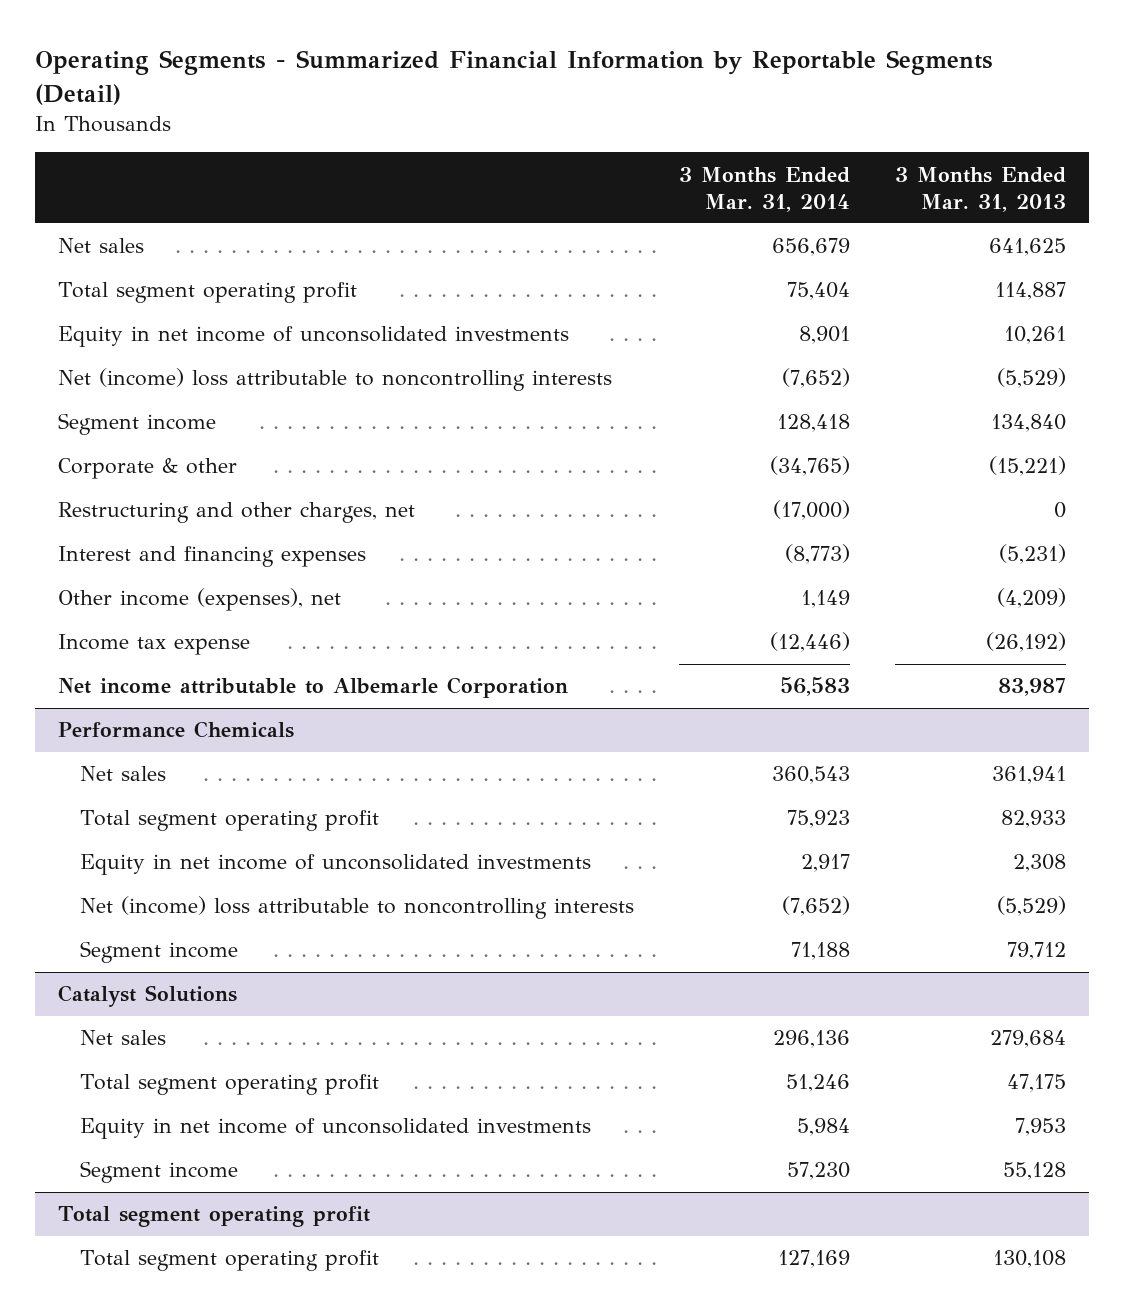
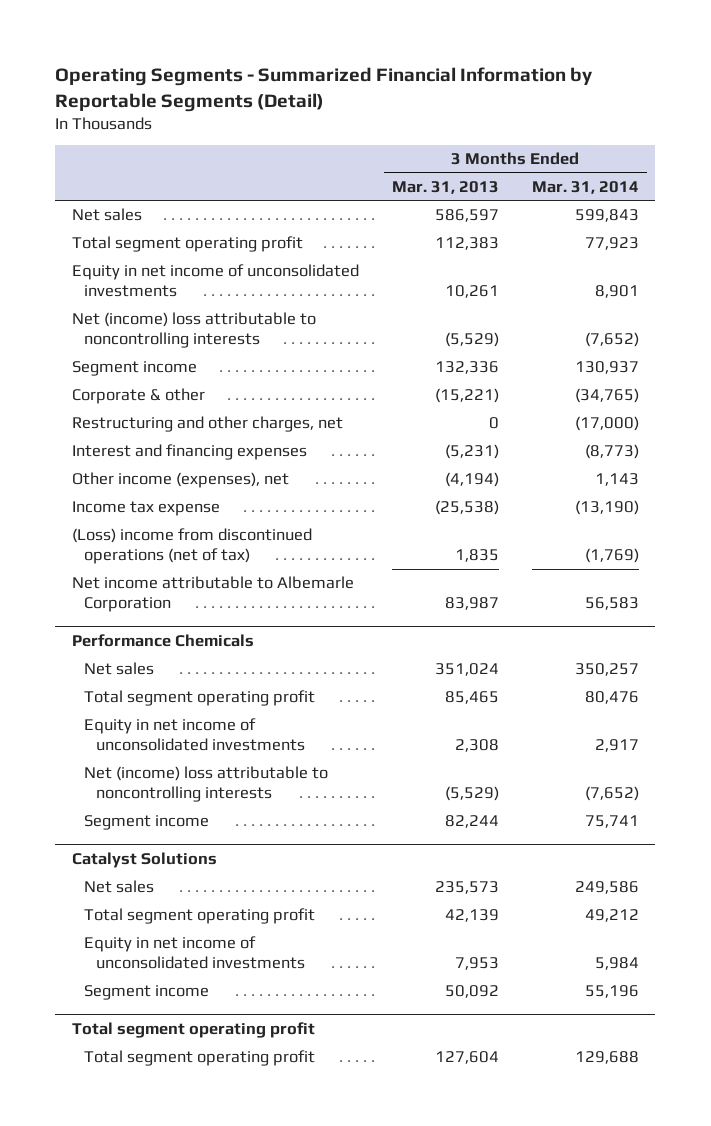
[772,238,851,257] 656,679 -> [574,209,639,223] 599,843
[989,238,1067,257] 641,625 -> [434,209,499,223] 586,597
[787,282,851,301] 75,404 -> [584,237,639,251] 77,923
[995,282,1067,301] 114,887 -> [434,237,499,251] 112,383
[777,414,851,433] 128,418 -> [574,361,639,375] 130,937
[991,414,1067,433] 134,840 -> [434,361,499,375] 132,336
[801,590,851,609] 1,149 -> [594,473,639,487] 1,143
[997,588,1067,609] (4,209) -> [444,472,499,488] (4,194)
[770,632,851,653] (12,446) -> [574,500,639,516] (13,190)
[986,632,1067,653] (26,192) -> [434,500,499,516] (25,538)
none -> [71,528,312,565] (Loss) income from discontinued operations (net of tax)
[772,766,851,785] 360,543 -> [574,663,639,677] 350,257
[992,766,1067,785] 361,941 -> [434,663,499,677] 351,024
[787,810,851,829] 75,923 -> [584,691,639,705] 80,476
[1001,810,1067,829] 82,933 -> [444,691,499,705] 85,465
[791,942,851,961] 71,188 -> [584,815,639,829] 75,741
[1007,942,1067,961] 79,712 -> [444,815,499,829] 82,244
[773,1030,851,1049] 296,136 -> [574,881,639,895] 249,586
[990,1030,1067,1049] 279,684 -> [434,881,499,895] 235,573
[786,1074,851,1093] 51,246 -> [584,909,639,923] 49,212
[1007,1074,1067,1093] 47,175 -> [444,909,499,923] 42,139
[787,1162,851,1181] 57,230 -> [584,985,639,999] 55,196
[1003,1162,1067,1181] 55,128 -> [444,985,499,999] 50,092
[778,1250,851,1269] 127,169 -> [574,1051,639,1065] 129,688
[993,1250,1067,1269] 130,108 -> [434,1051,499,1065] 127,604

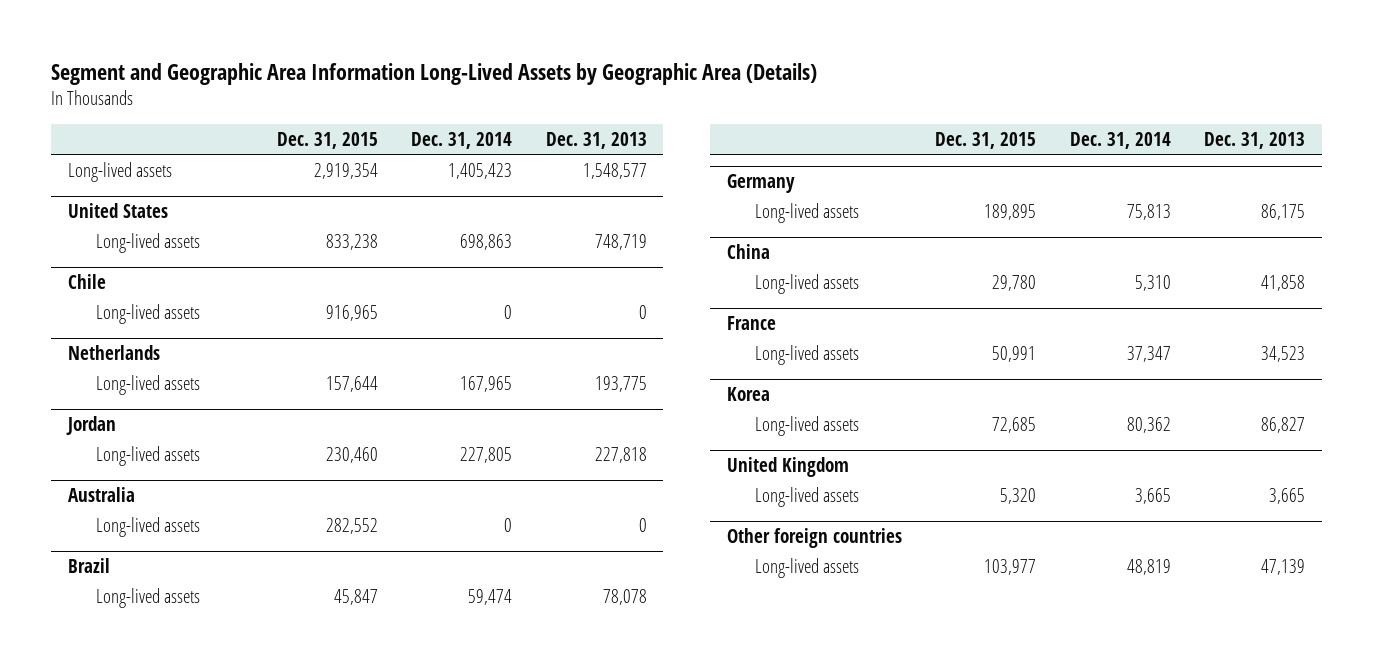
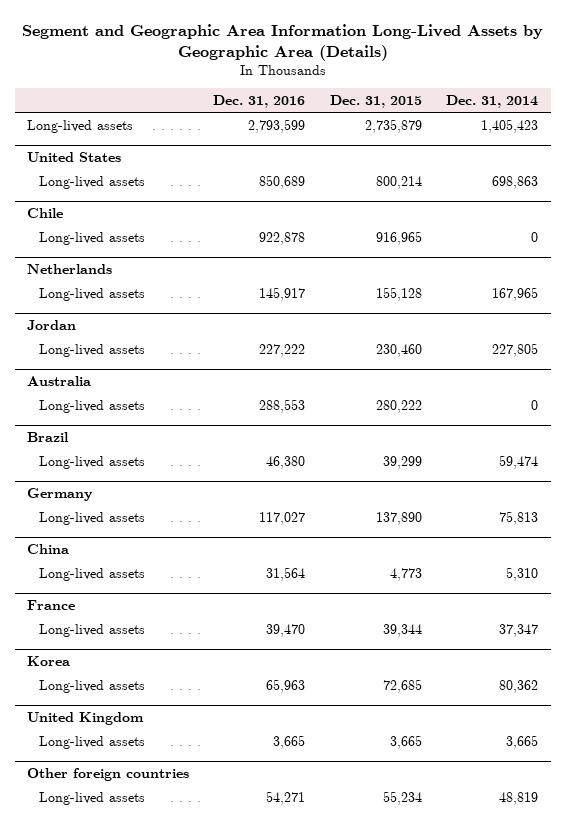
[545,131,647,149] Dec. 31, 2013 -> none
none -> [213,94,306,108] Dec. 31, 2016
[313,162,378,179] 2,919,354 -> [364,118,422,133] 2,735,879
[325,233,378,250] 833,238 -> [375,175,422,189] 800,214
[325,375,378,392] 157,644 -> [375,286,422,301] 155,128
[325,517,378,534] 282,552 -> [375,399,422,413] 280,222
[333,588,378,605] 45,847 -> [382,455,422,469] 39,299
[984,203,1037,220] 189,895 -> [375,511,422,525] 137,890
[992,274,1037,291] 29,780 -> [389,567,422,581] 4,773
[992,345,1037,362] 50,991 -> [382,623,422,637] 39,344
[1000,487,1037,504] 5,320 -> [389,734,422,749] 3,665
[984,558,1037,575] 103,977 -> [382,790,422,805] 55,234

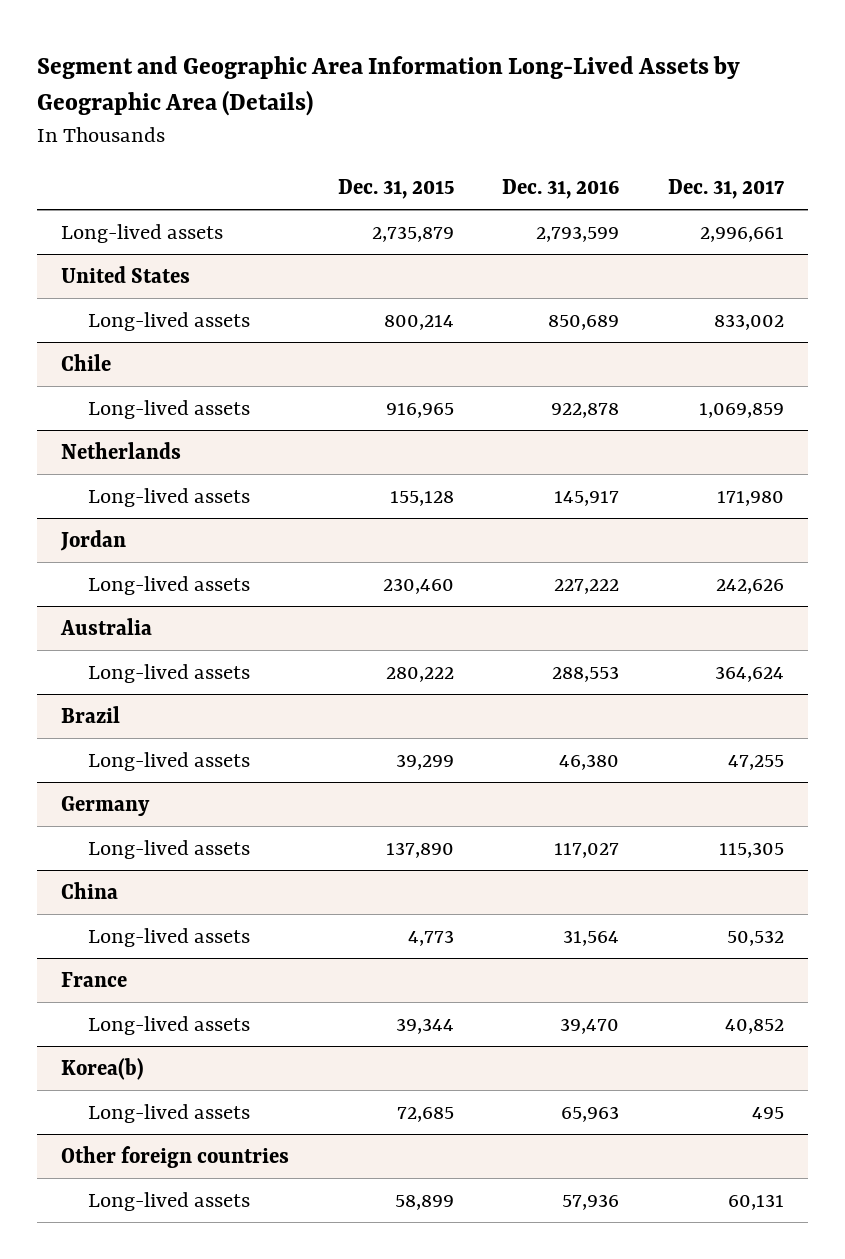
[446,94,539,108] Dec. 31, 2014 -> none
none -> [667,178,784,199] Dec. 31, 2017
[26,655,70,666] Korea -> [61,1057,145,1080] Korea(b)
[26,711,144,725] United Kingdom -> none
[38,735,145,749] Long-lived assets -> none
[266,790,306,805] 54,271 -> [562,1193,620,1210] 57,936
[382,790,422,805] 55,234 -> [394,1194,454,1210] 58,899

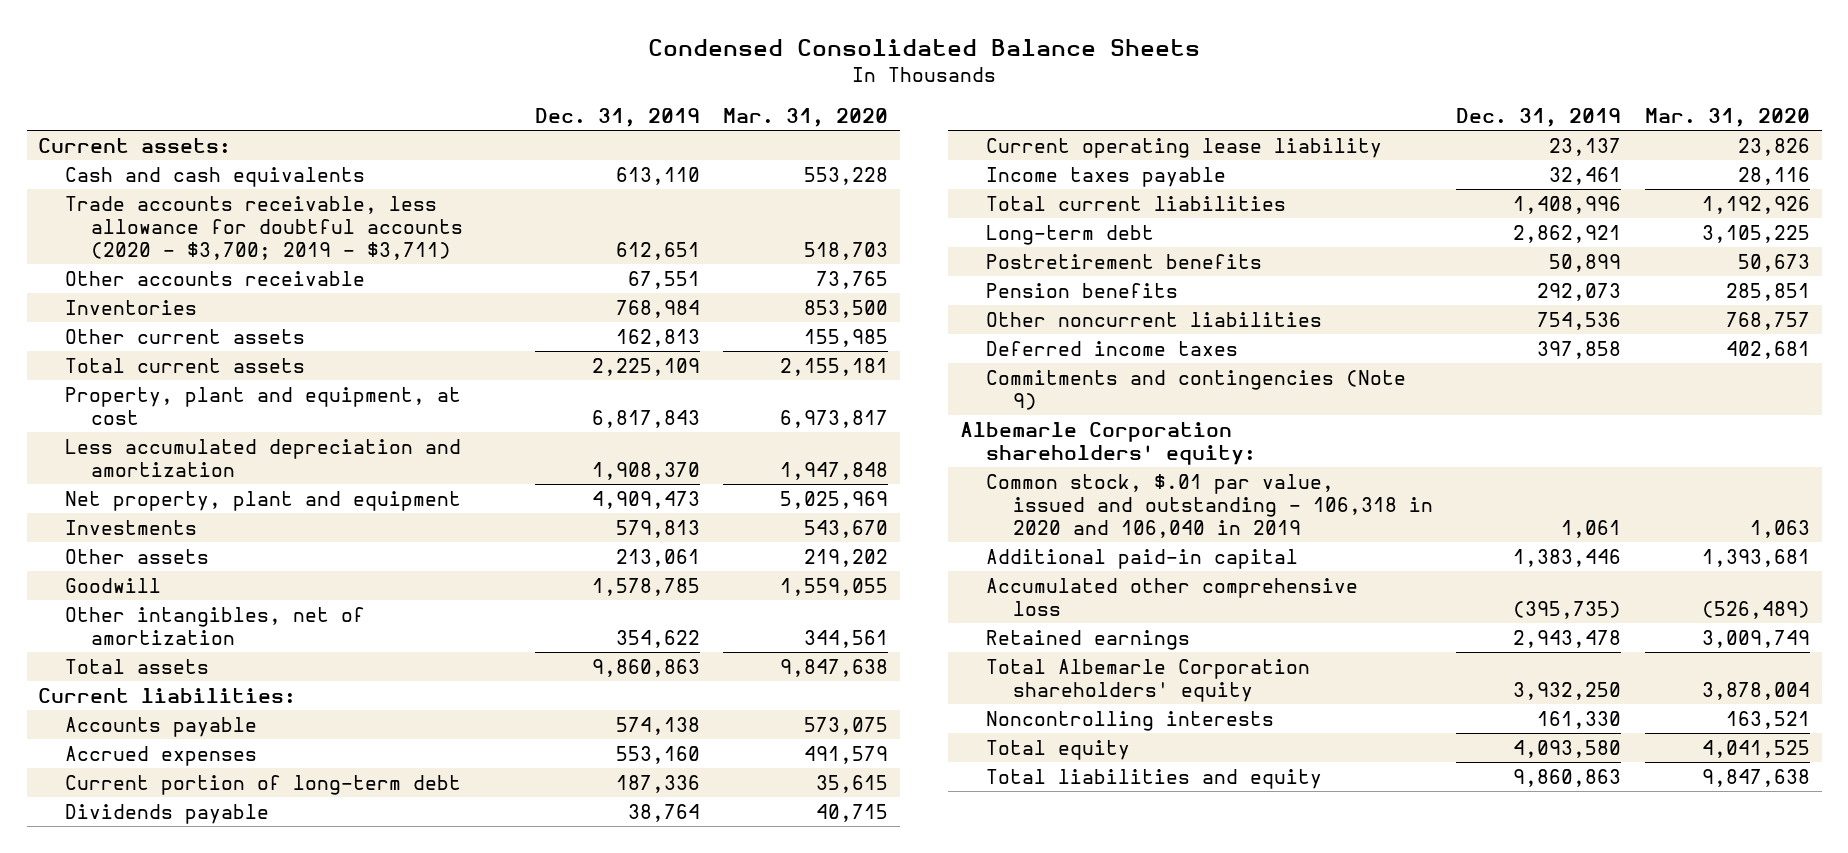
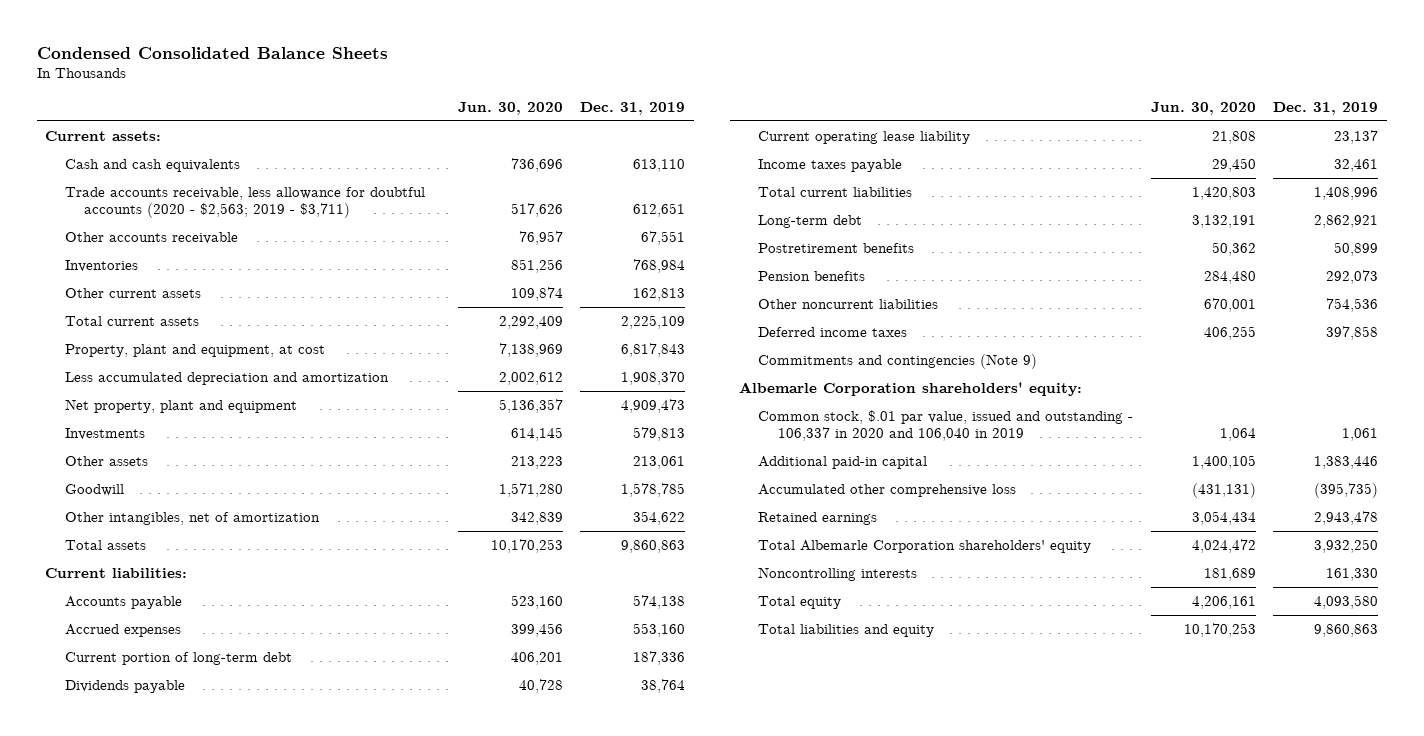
[723,107,889,127] Mar. 31, 2020 -> none
none -> [457,101,563,115] Jun. 30, 2020
[64,195,464,260] Trade accounts receivable, less allowance for doubtful accounts (2020 - $3,700; 2019 - $3,711) -> [64,186,425,218] Trade accounts receivable, less allowance for doubtful accounts (2020 - $2,563; 2019 - $3,711)
[986,473,1433,538] Common stock, $.01 par value, issued and outstanding - 106,318 in 2020 and 106,040 in 2019 -> [758,409,1134,441] Common stock, $.01 par value, issued and outstanding - 106,337 in 2020 and 106,040 in 2019

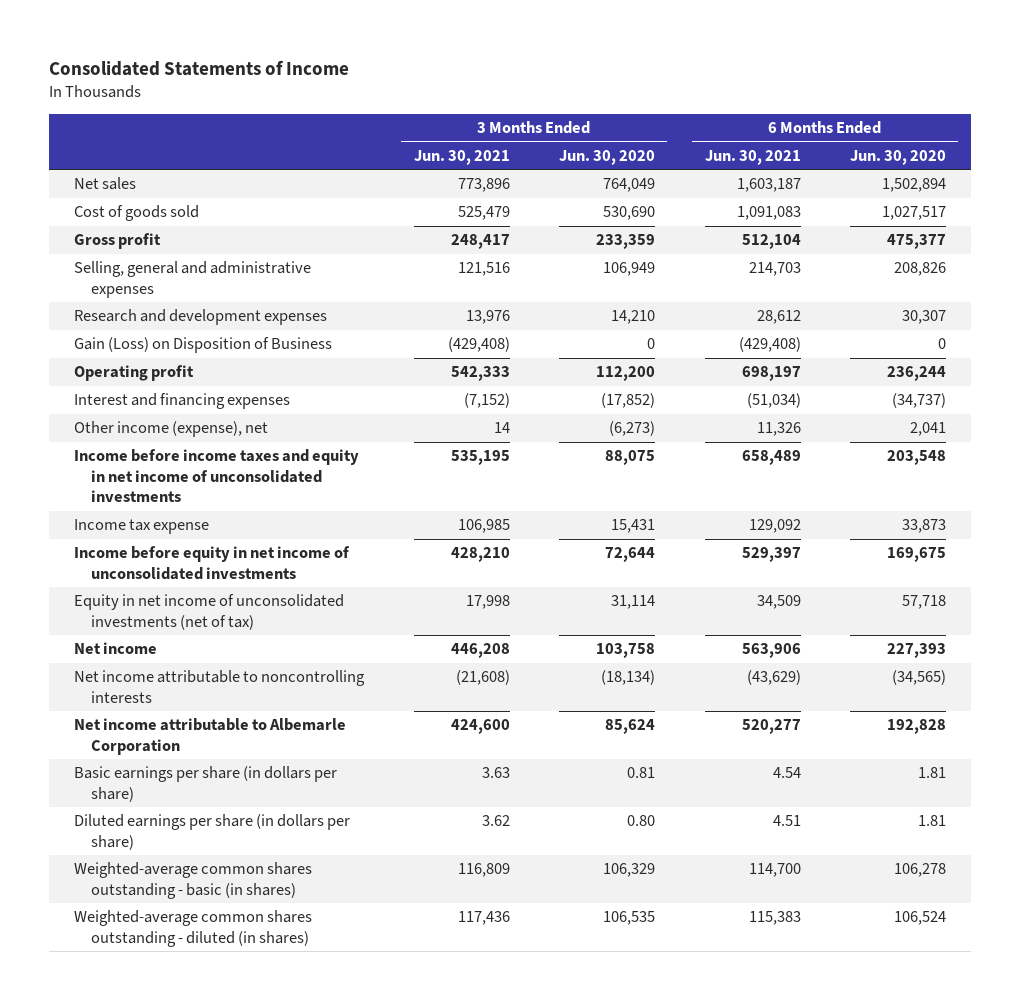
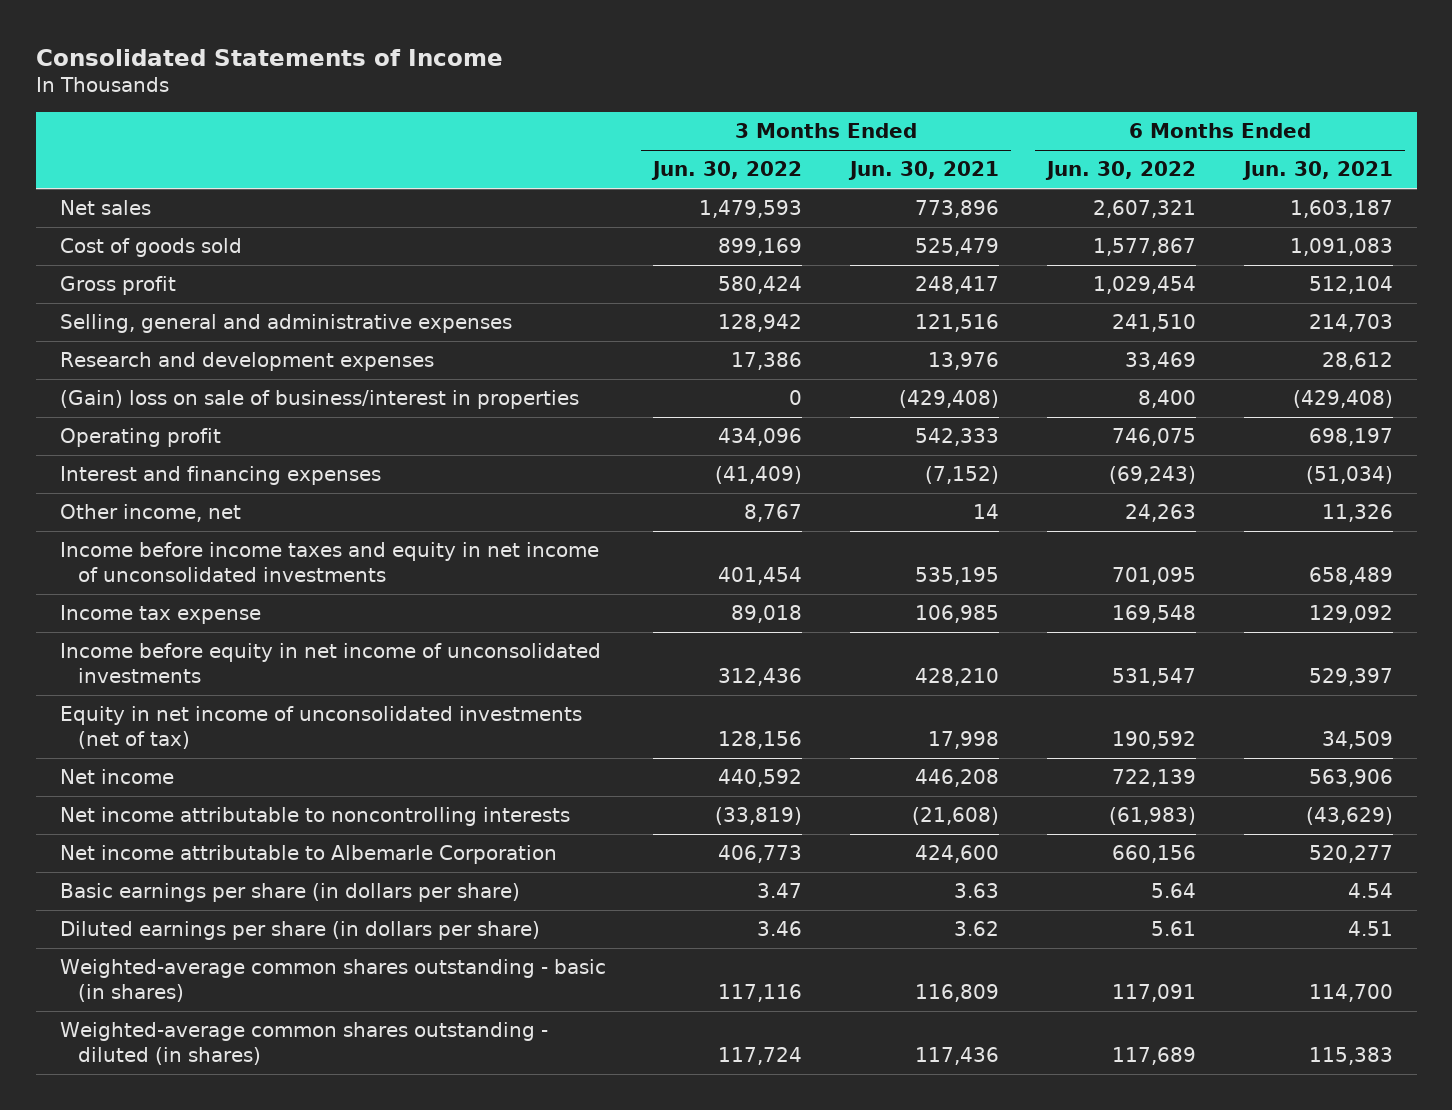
[559,149,656,165] Jun. 30, 2020 -> none
[850,149,947,165] Jun. 30, 2020 -> none
none -> [651,161,803,181] Jun. 30, 2022
none -> [1044,161,1196,181] Jun. 30, 2022
[74,337,333,354] Gain (Loss) on Disposition of Business -> [59,390,579,410] (Gain) loss on sale of business/interest in properties
[74,421,269,438] Other income (expense), net -> [59,504,241,523] Other income, net

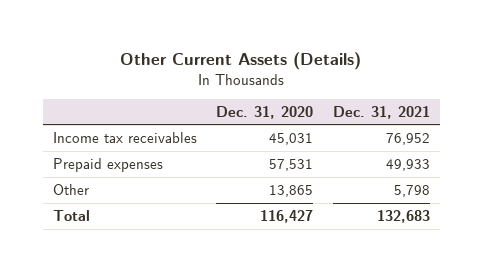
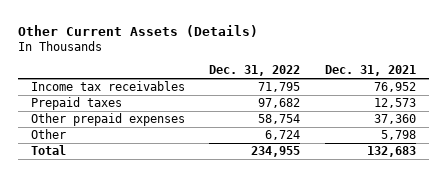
[216,105,314,119] Dec. 31, 2020 -> none
none -> [209,65,301,77] Dec. 31, 2022
none -> [30,97,122,111] Prepaid taxes
[52,157,163,172] Prepaid expenses -> [30,113,185,127] Other prepaid expenses
[385,158,430,171] 49,933 -> [374,114,417,125] 37,360

